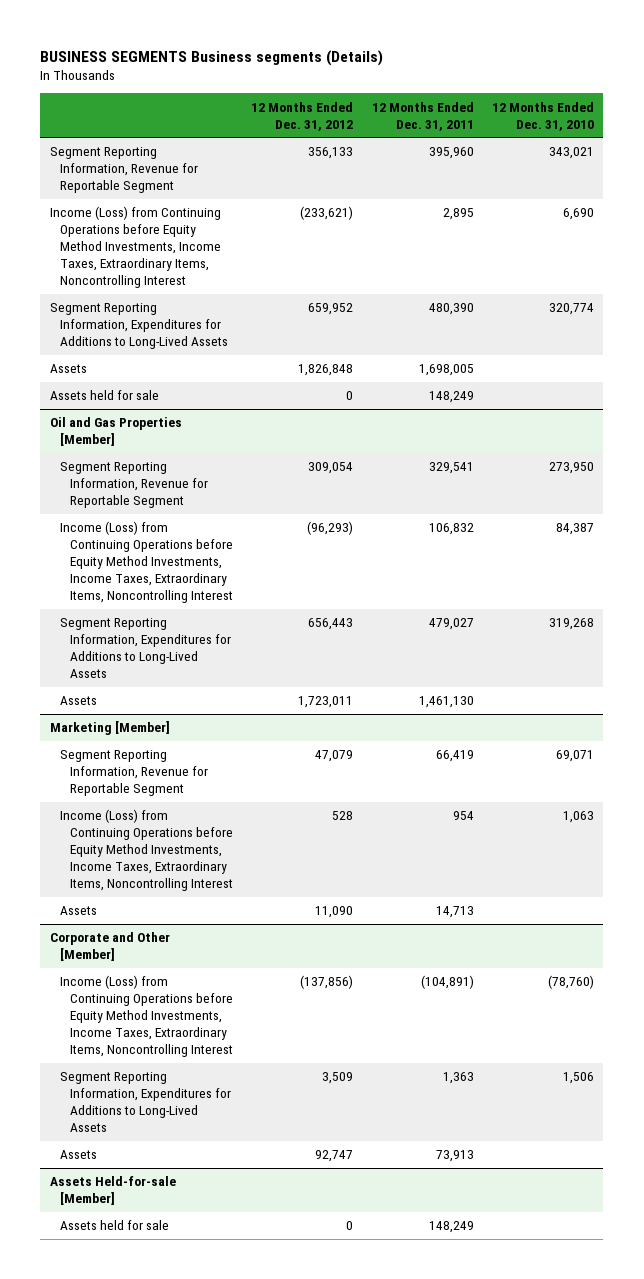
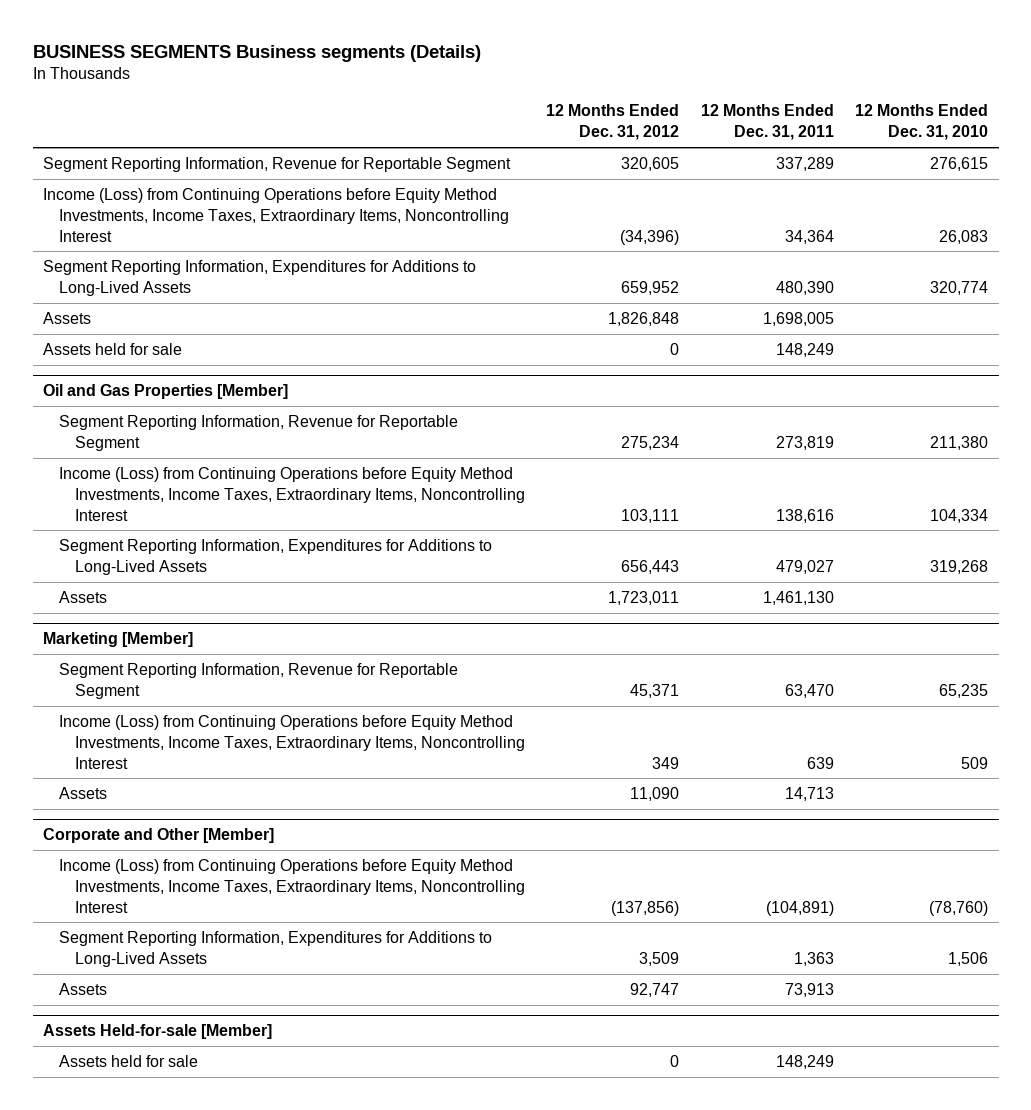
[308,147,354,160] 356,133 -> [621,157,680,172] 320,605
[428,147,474,160] 395,960 -> [775,157,834,172] 337,289
[549,147,595,160] 343,021 -> [929,157,988,172] 276,615
[300,206,354,221] (233,621) -> [620,229,680,245] (34,396)
[442,208,474,221] 2,895 -> [784,229,834,244] 34,364
[563,208,595,221] 6,690 -> [938,229,988,244] 26,083
[308,462,354,475] 309,054 -> [621,435,680,450] 275,234
[428,462,474,475] 329,541 -> [775,435,834,450] 273,819
[549,462,595,475] 273,950 -> [929,435,988,450] 211,380
[307,521,354,536] (96,293) -> [621,508,680,523] 103,111
[428,523,474,536] 106,832 -> [775,508,834,523] 138,616
[556,523,595,536] 84,387 -> [929,508,988,523] 104,334
[315,750,354,763] 47,079 -> [630,683,680,698] 45,371
[435,750,474,763] 66,419 -> [784,683,834,698] 63,470
[556,750,595,763] 69,071 -> [938,683,988,698] 65,235
[332,811,354,821] 528 -> [652,756,680,769] 349
[452,811,474,821] 954 -> [806,756,834,769] 639
[563,811,595,824] 1,063 -> [960,756,988,769] 509

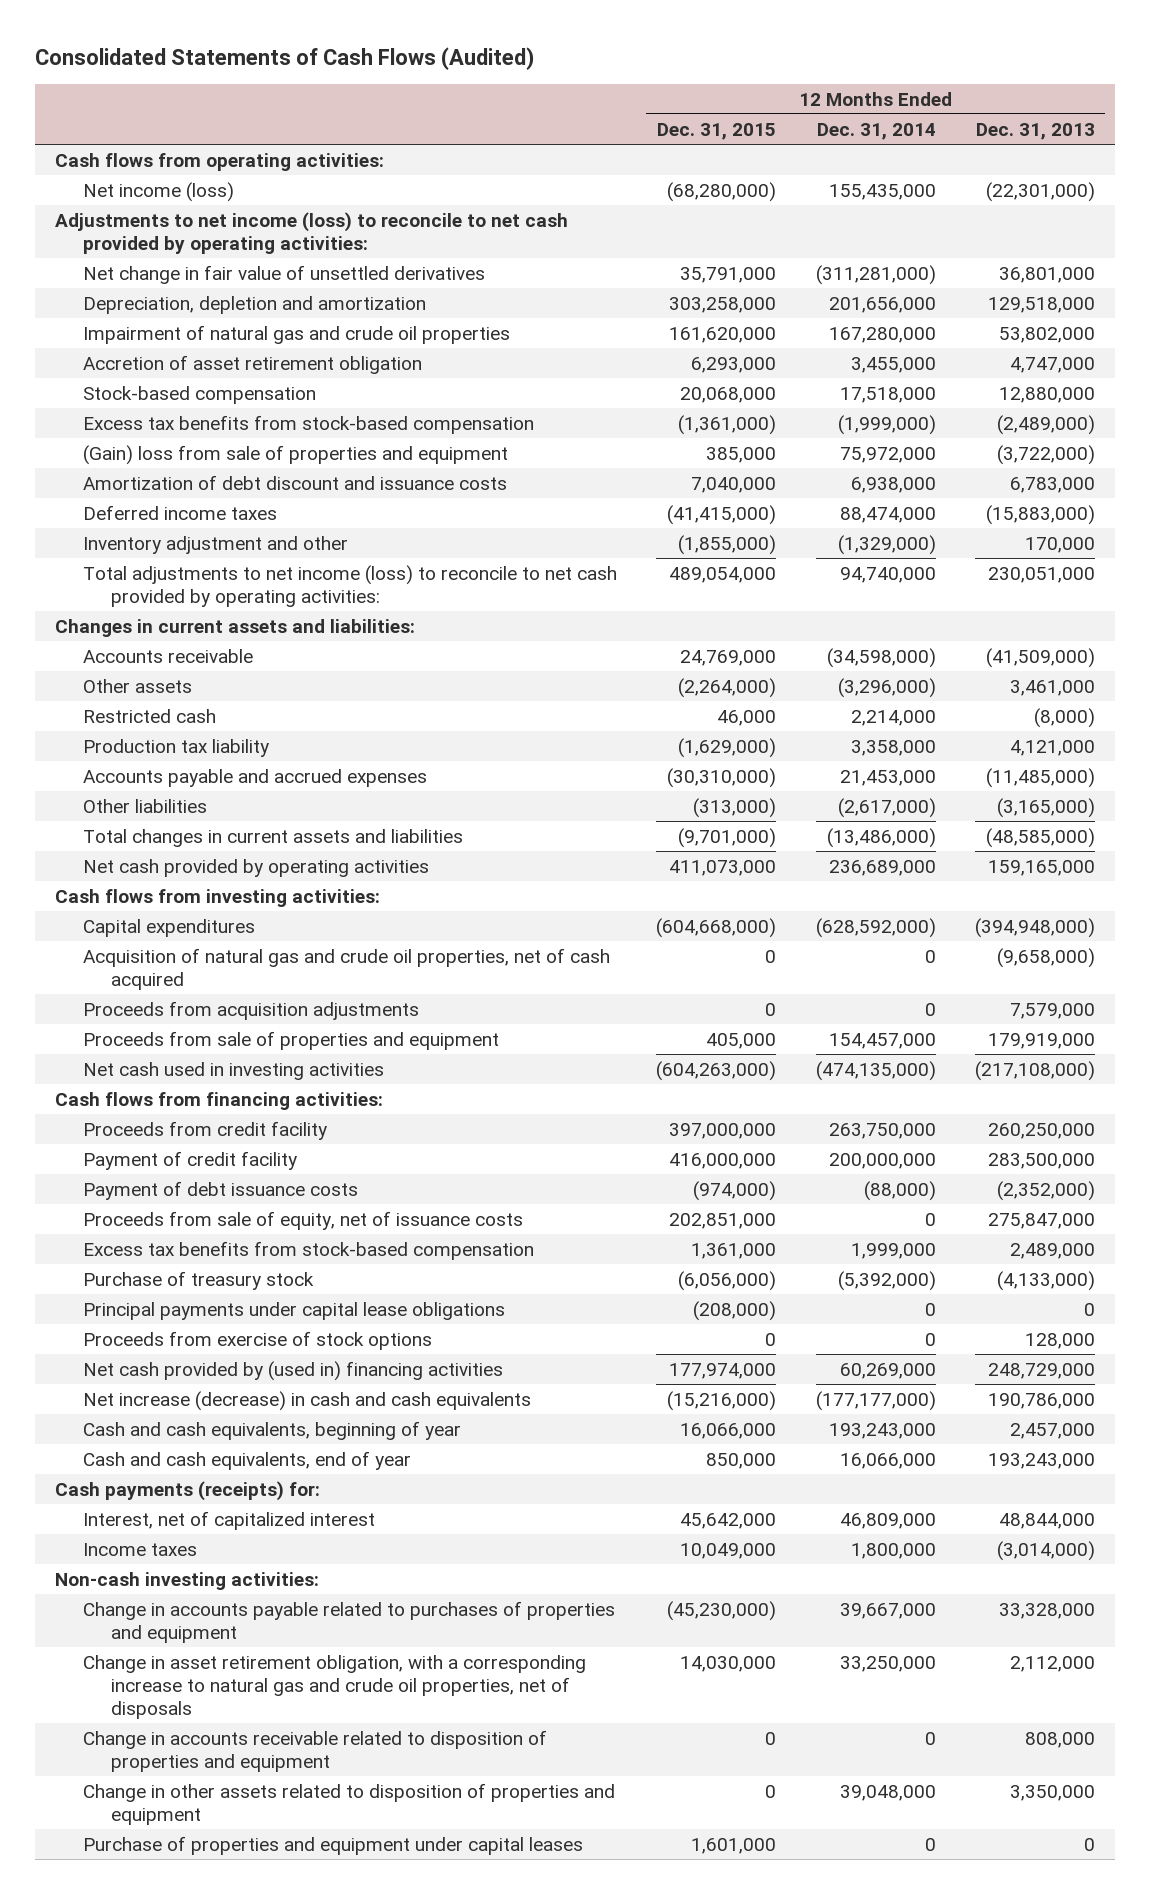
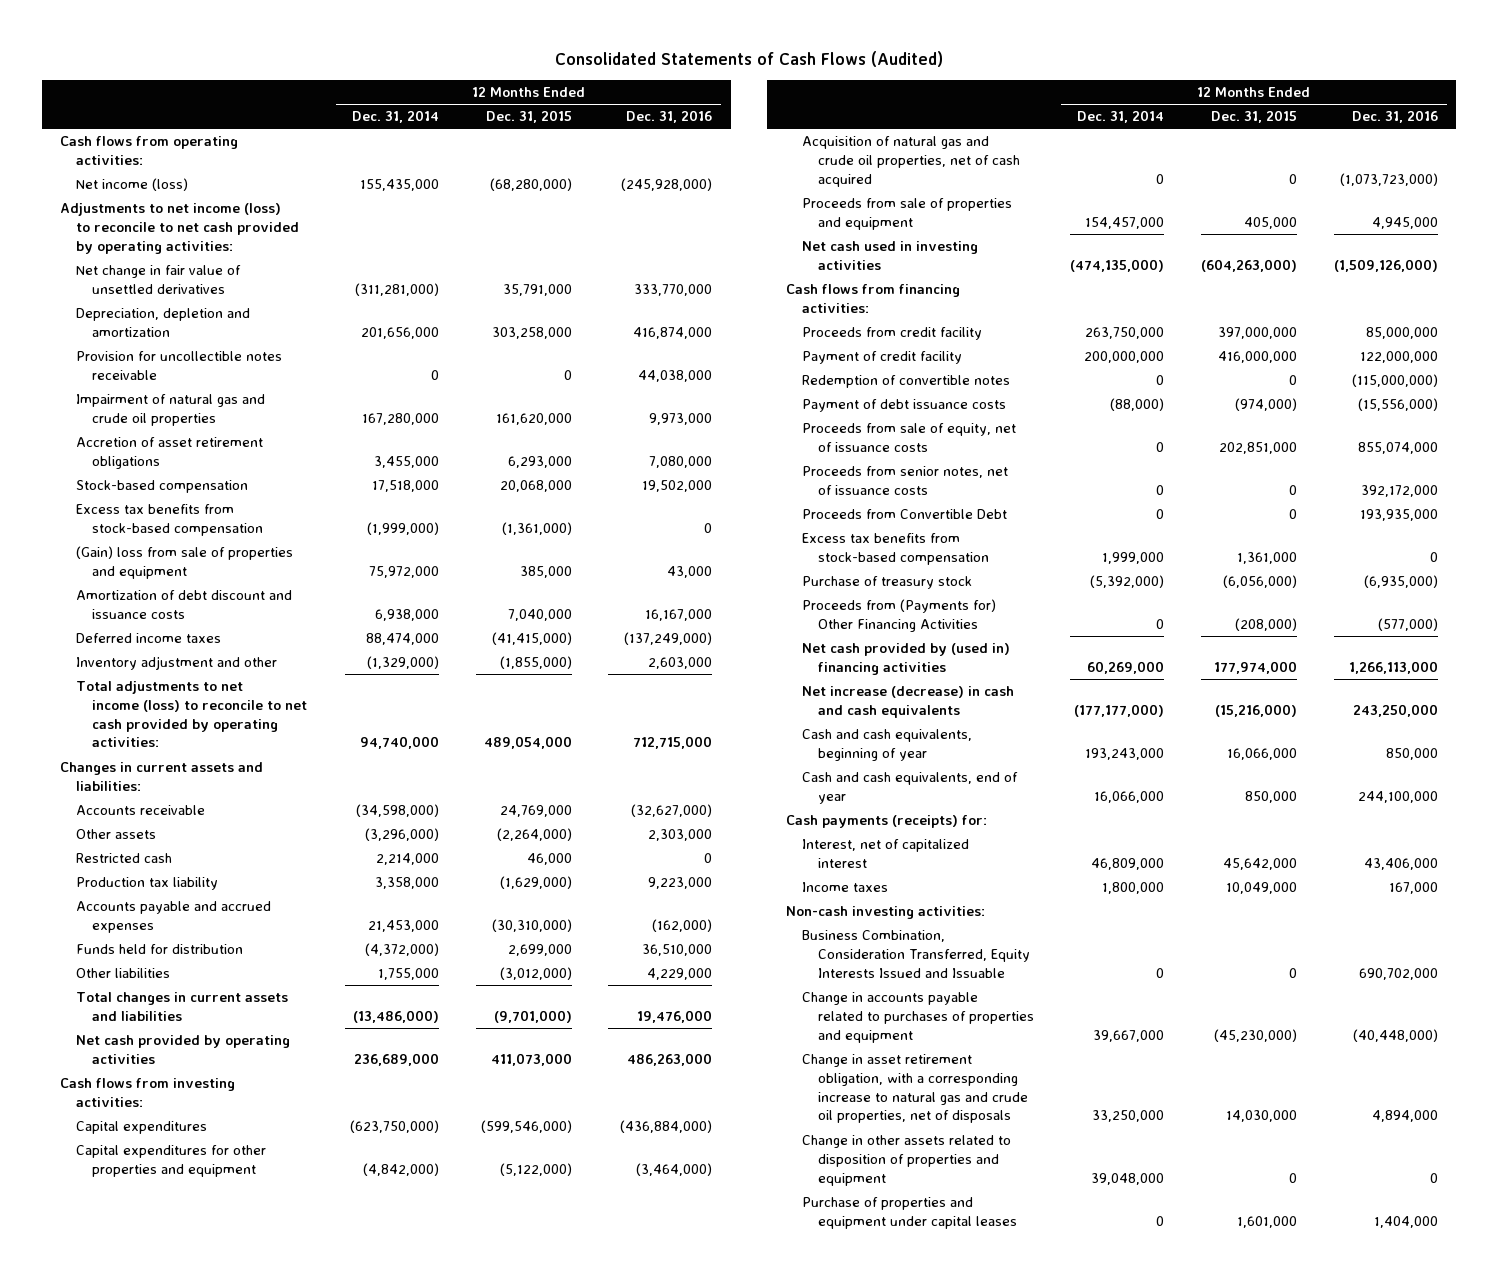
[975,122,1095,140] Dec. 31, 2013 -> none
none -> [626,110,713,124] Dec. 31, 2016
none -> [76,351,283,380] Provision for uncollectible notes receivable
[82,354,422,374] Accretion of asset retirement obligation -> [76,437,264,469] Accretion of asset retirement obligations
none -> [76,944,244,955] Funds held for distribution
[693,797,777,818] (313,000) -> [499,967,572,981] (3,012,000)
[837,797,936,818] (2,617,000) -> [378,968,440,981] 1,755,000
[656,917,777,938] (604,668,000) -> [480,1120,572,1134] (599,546,000)
[815,917,936,938] (628,592,000) -> [350,1120,440,1134] (623,750,000)
none -> [76,1145,267,1177] Capital expenditures for other properties and equipment
[82,1000,419,1020] Proceeds from acquisition adjustments -> none
none -> [801,375,1010,389] Redemption of convertible notes
none -> [801,466,1008,495] Proceeds from senior notes, net of issuance costs
none -> [801,509,1007,520] Proceeds from Convertible Debt
[82,1301,505,1320] Principal payments under capital lease obligations -> none
[82,1330,432,1350] Proceeds from exercise of stock options -> none
none -> [801,599,996,632] Proceeds from (Payments for) Other Financing Activities
none -> [801,930,1030,978] Business Combination, Consideration Transferred, Equity Interests Issued and Issuable
[82,1729,547,1772] Change in accounts receivable related to disposition of properties and equipment -> none

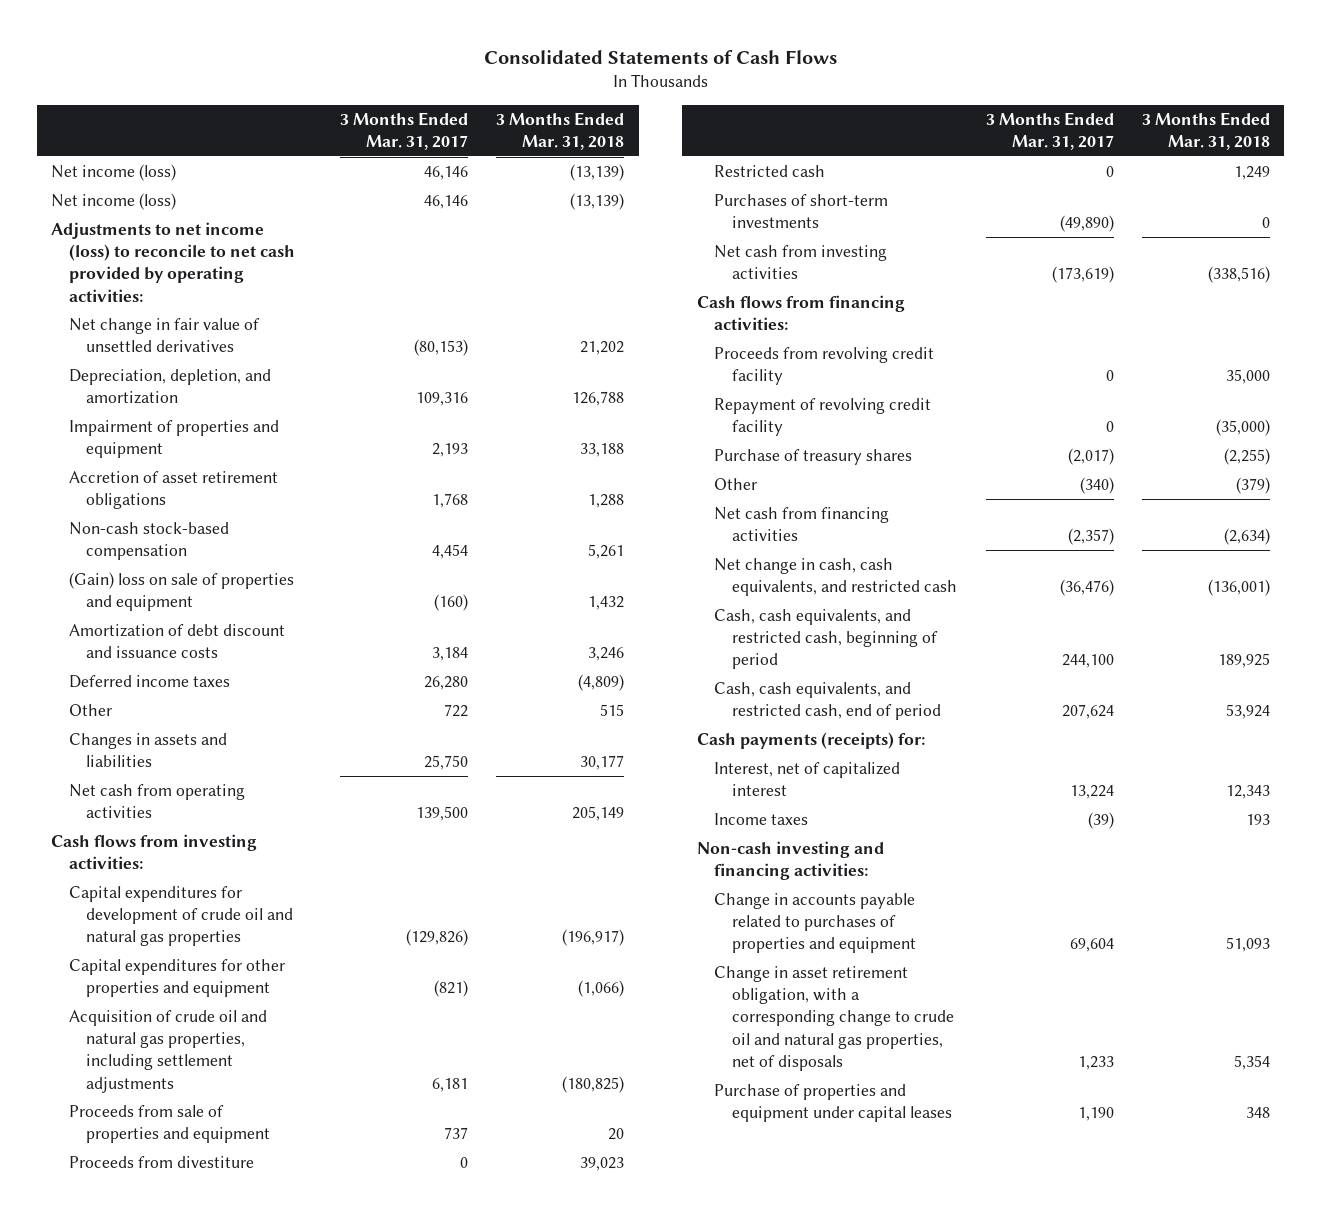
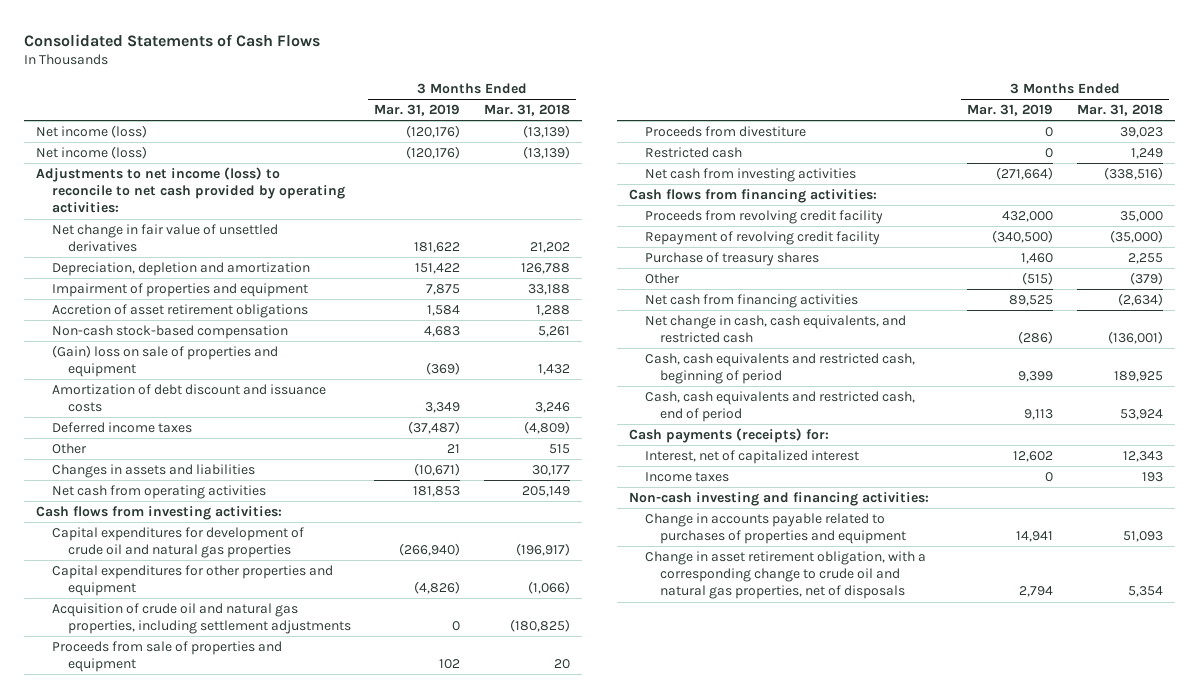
[339,111,468,150] 3 Months Ended Mar. 31, 2017 -> none
none -> [374,104,461,117] Mar. 31, 2019
[68,368,271,405] Depreciation, depletion, and amortization -> [51,261,310,276] Depreciation, depletion and amortization
[714,193,889,229] Purchases of short-term investments -> none
[1224,447,1271,465] (2,255) -> [1127,252,1163,264] 2,255
[714,608,939,670] Cash, cash equivalents, and restricted cash, beginning of period -> [644,352,915,385] Cash, cash equivalents and restricted cash, beginning of period
[714,681,942,721] Cash, cash equivalents, and restricted cash, end of period -> [644,390,915,423] Cash, cash equivalents and restricted cash, end of period
[714,1083,953,1123] Purchase of properties and equipment under capital leases -> none

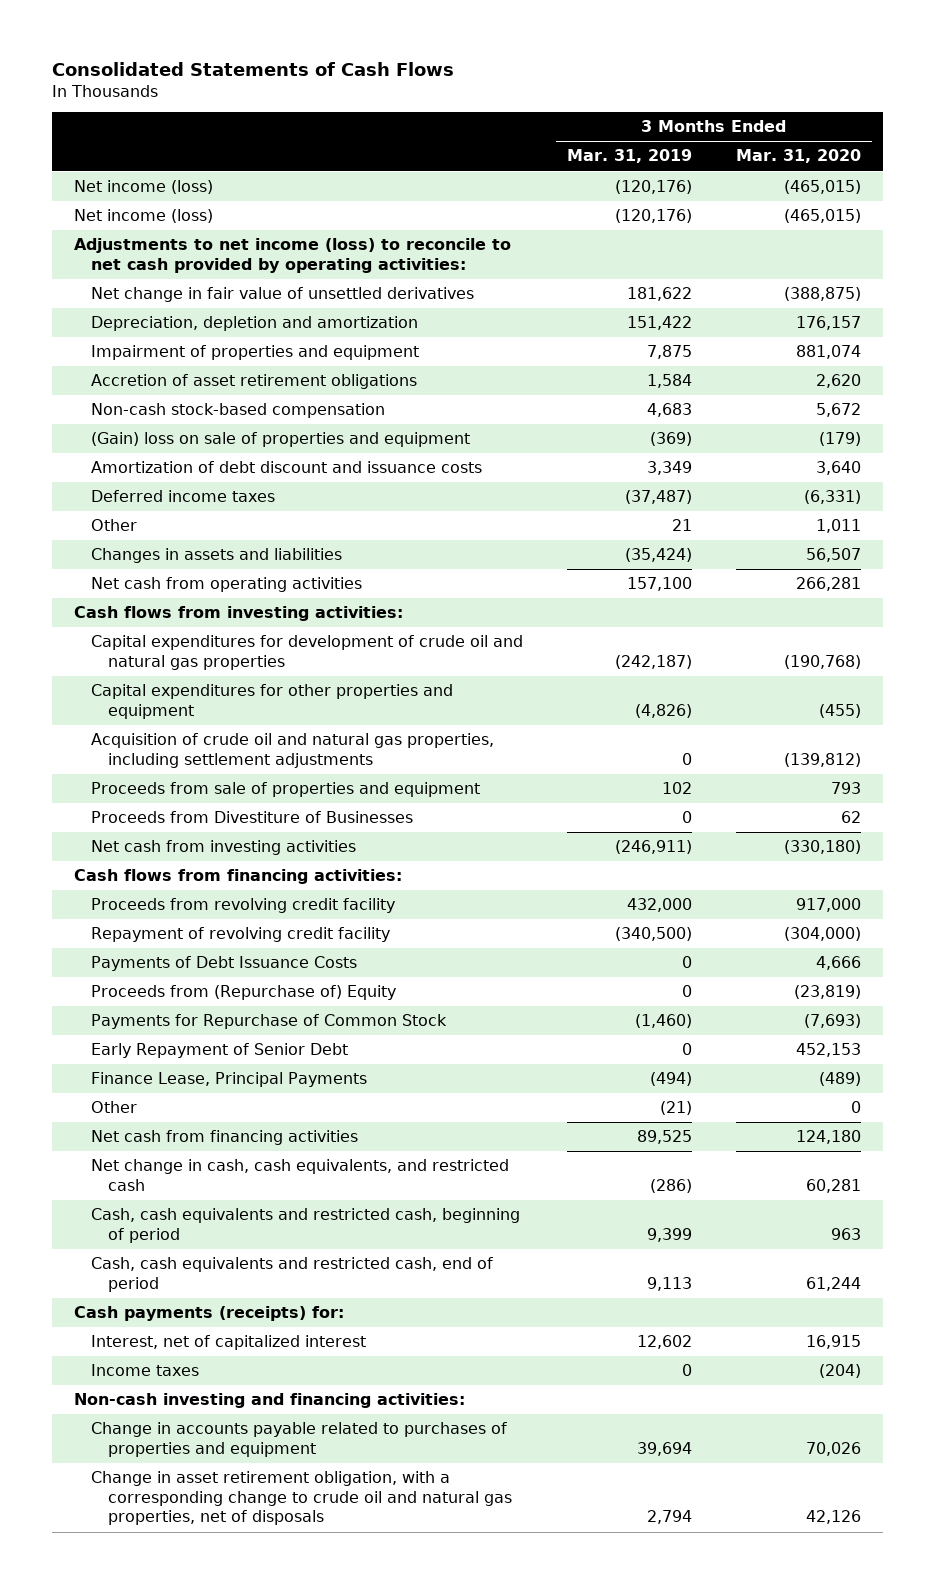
[484,104,571,117] Mar. 31, 2018 -> none
none -> [736,149,862,164] Mar. 31, 2020
[414,462,461,476] (10,671) -> [625,548,693,563] (35,424)
[413,485,461,497] 181,853 -> [627,577,693,592] 157,100
[399,543,461,557] (266,940) -> [615,654,693,669] (242,187)
[644,146,742,158] Restricted cash -> none
[644,125,806,137] Proceeds from divestiture -> [91,811,414,824] Proceeds from Divestiture of Businesses
[996,166,1054,180] (271,664) -> [615,840,693,855] (246,911)
[644,251,819,266] Purchase of treasury shares -> none
none -> [91,956,358,972] Payments of Debt Issuance Costs
none -> [91,985,397,1001] Proceeds from (Repurchase of) Equity
none -> [91,1014,448,1030] Payments for Repurchase of Common Stock
none -> [91,1043,349,1059] Early Repayment of Senior Debt
none -> [91,1072,368,1088] Finance Lease, Principal Payments
[1022,271,1054,285] (515) -> [660,1101,693,1116] (21)
[1016,531,1054,543] 14,941 -> [637,1441,693,1456] 39,694

